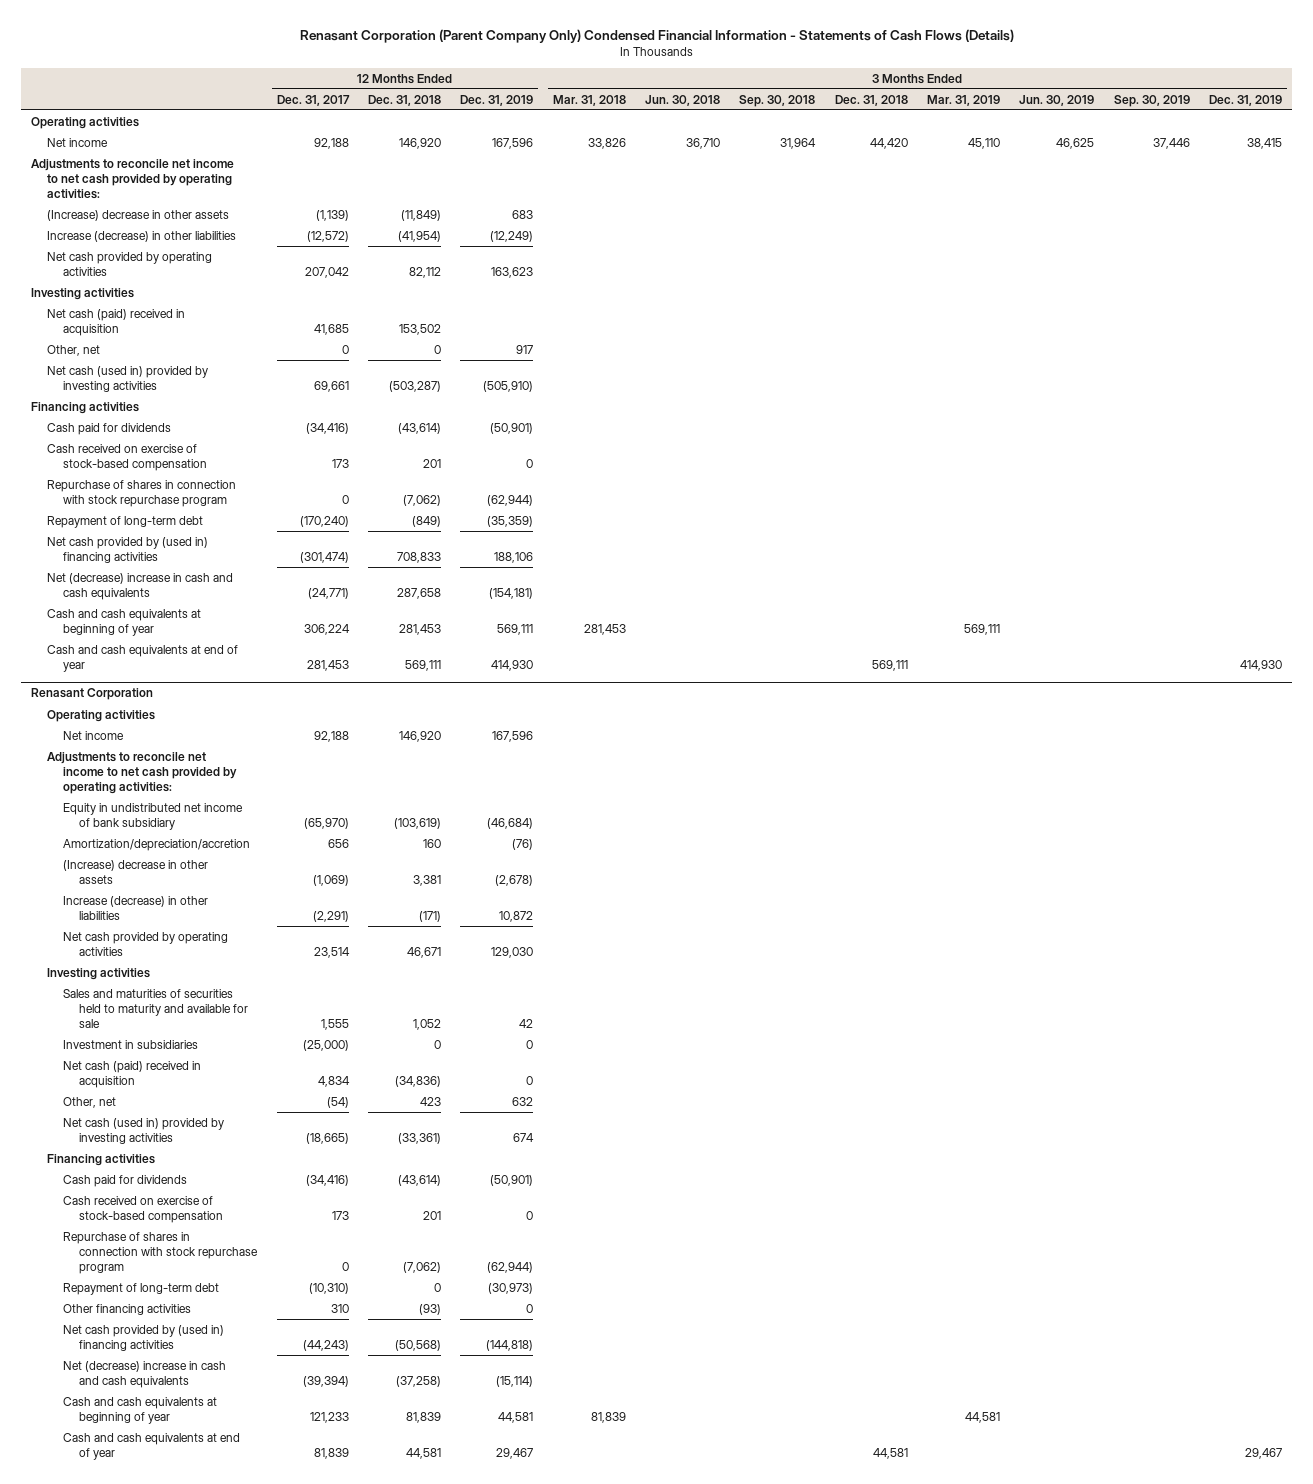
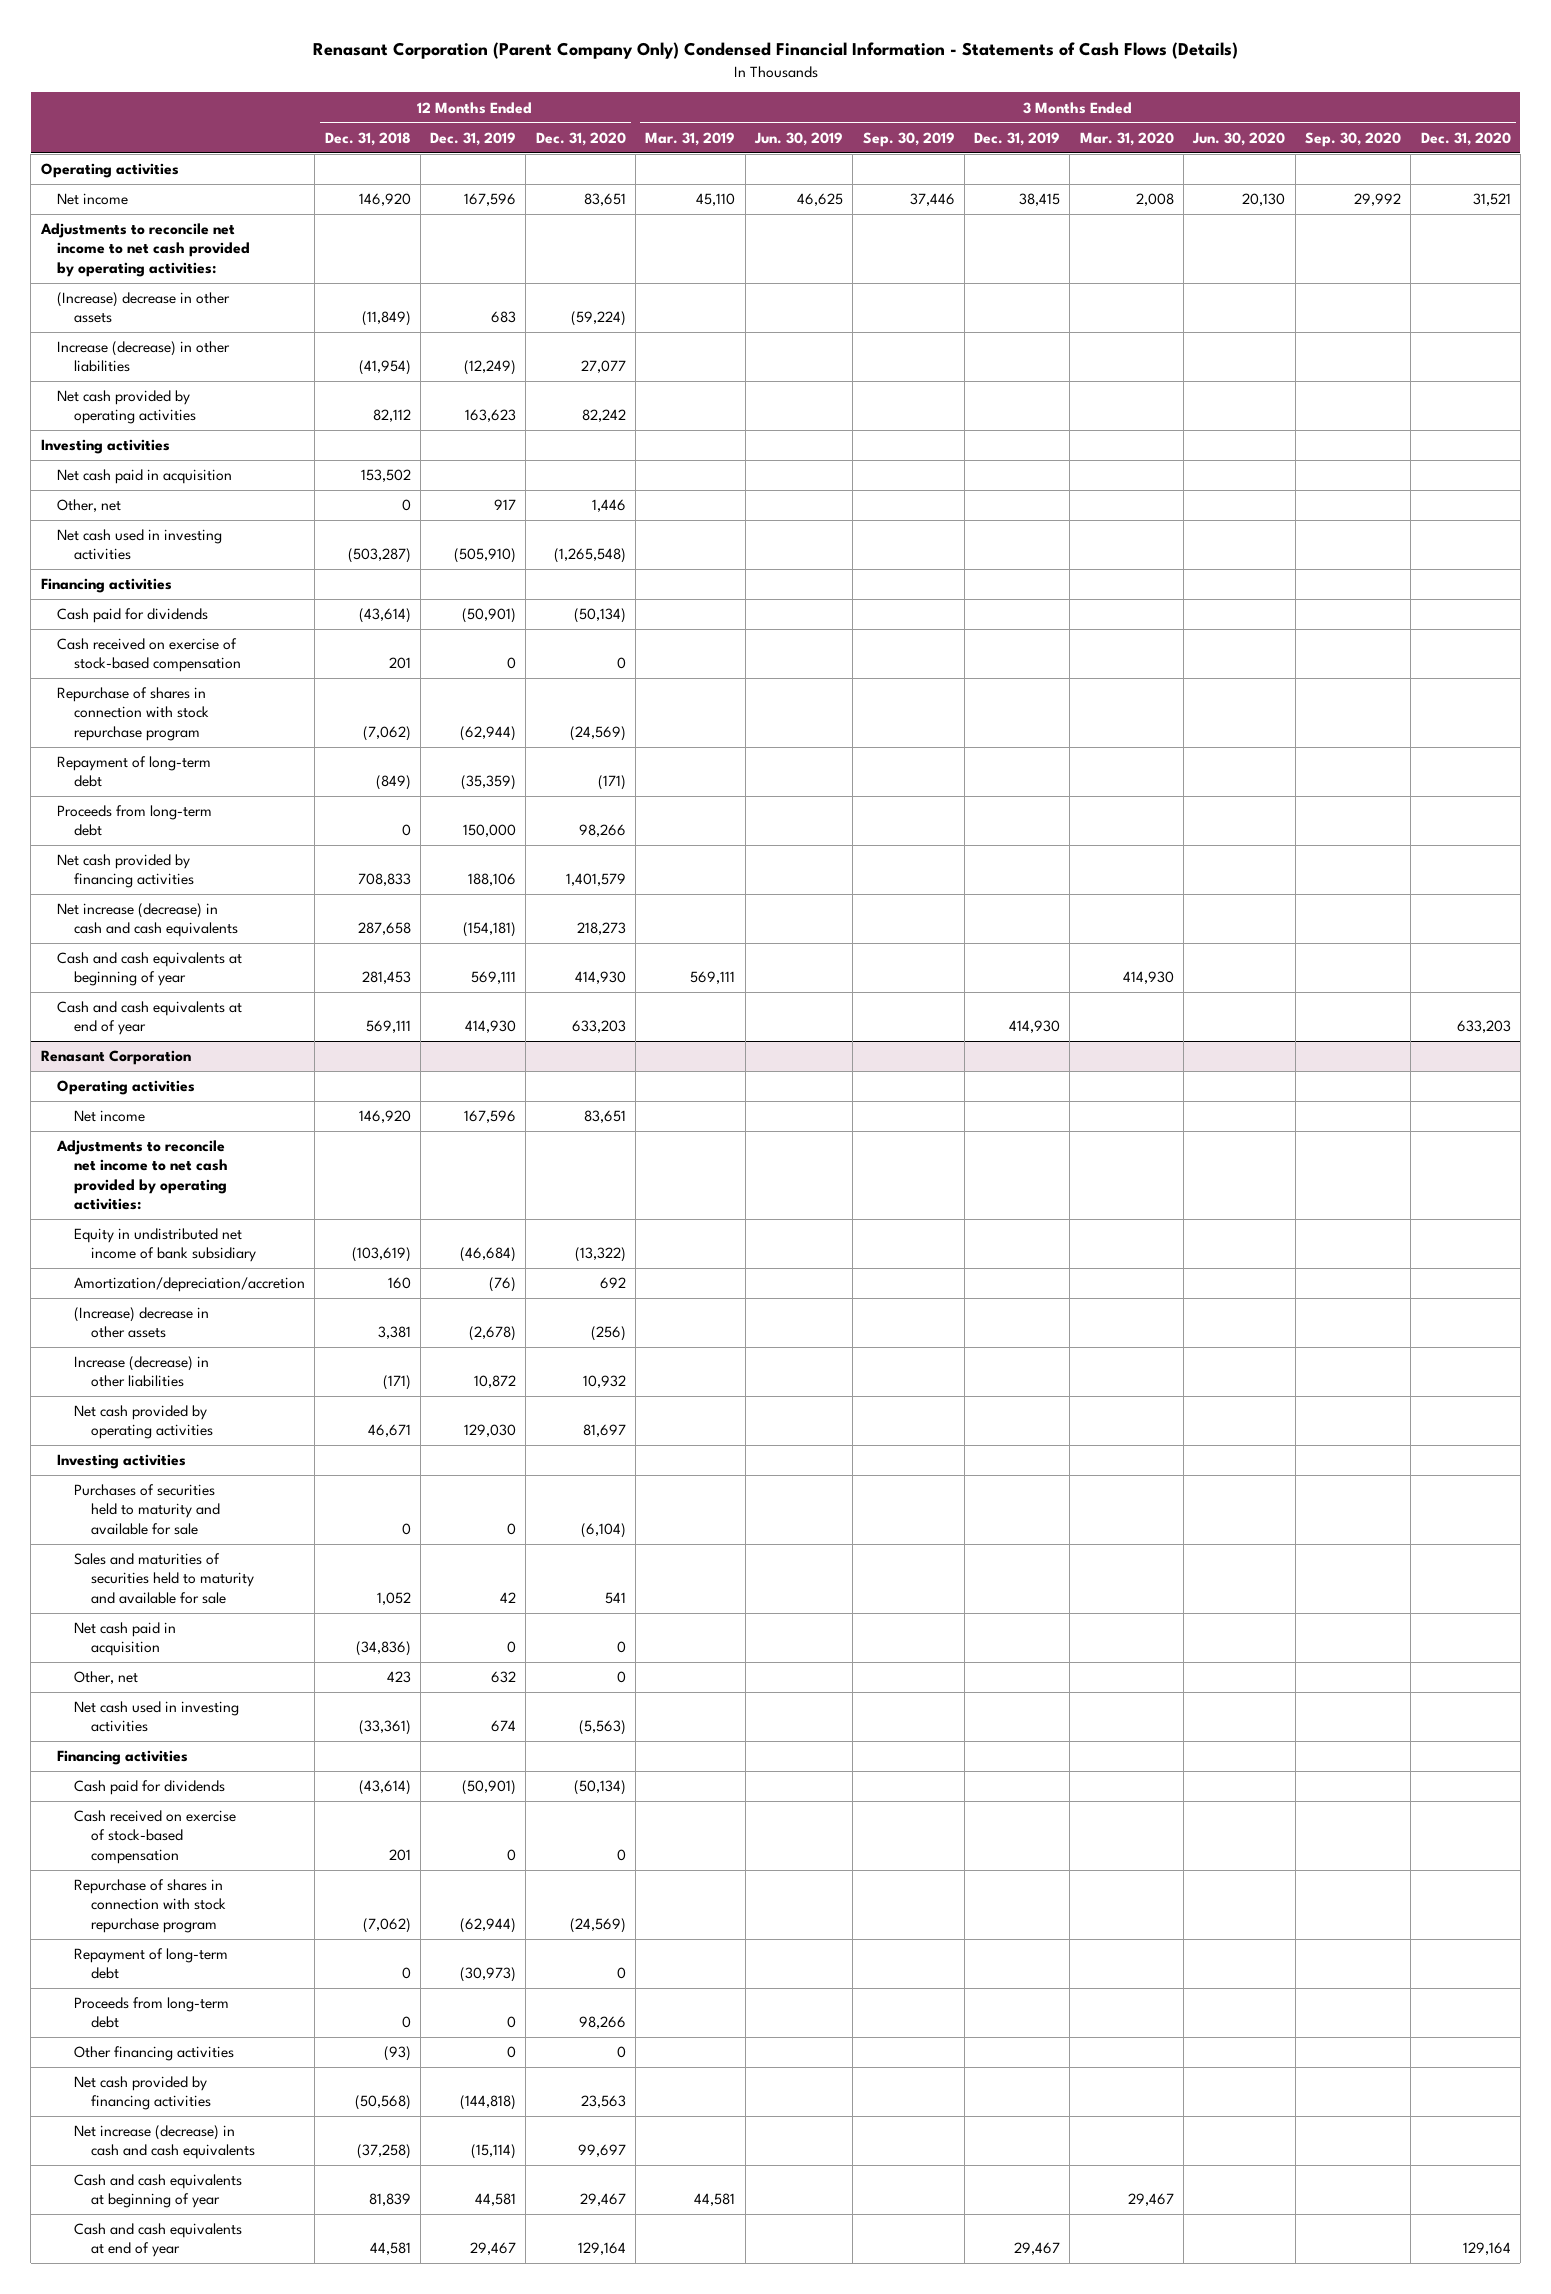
[276,94,350,106] Dec. 31, 2017 -> none
[552,94,626,106] Mar. 31, 2018 -> none
[645,94,721,106] Jun. 30, 2018 -> none
[739,94,816,107] Sep. 30, 2018 -> none
[834,94,908,106] Dec. 31, 2018 -> none
none -> [535,131,626,146] Dec. 31, 2020
none -> [1079,131,1174,146] Mar. 31, 2020
none -> [1192,131,1286,146] Jun. 30, 2020
none -> [1305,131,1402,147] Sep. 30, 2020
none -> [1420,131,1511,146] Dec. 31, 2020
[47,308,186,336] Net cash (paid) received in acquisition -> [57,469,233,485] Net cash paid in acquisition
[47,365,209,392] Net cash (used in) provided by investing activities -> [57,529,223,561] Net cash used in investing activities
none -> [57,805,213,837] Proceeds from long-term debt
[47,536,209,563] Net cash provided by (used in) financing activities -> [57,854,194,889] Net cash provided by financing activities
[47,572,234,600] Net (decrease) increase in cash and cash equivalents -> [57,903,238,938] Net increase (decrease) in cash and cash equivalents
none -> [73,1484,220,1535] Purchases of securities held to maturity and available for sale
[63,1039,199,1049] Investment in subsidiaries -> none
[63,1060,202,1088] Net cash (paid) received in acquisition -> [73,1622,176,1657] Net cash paid in acquisition
[63,1117,225,1144] Net cash (used in) provided by investing activities -> [73,1701,239,1733] Net cash used in investing activities
none -> [73,1997,229,2029] Proceeds from long-term debt
[63,1324,225,1351] Net cash provided by (used in) financing activities -> [73,2076,211,2111] Net cash provided by financing activities
[63,1360,227,1388] Net (decrease) increase in cash and cash equivalents -> [73,2125,255,2160] Net increase (decrease) in cash and cash equivalents

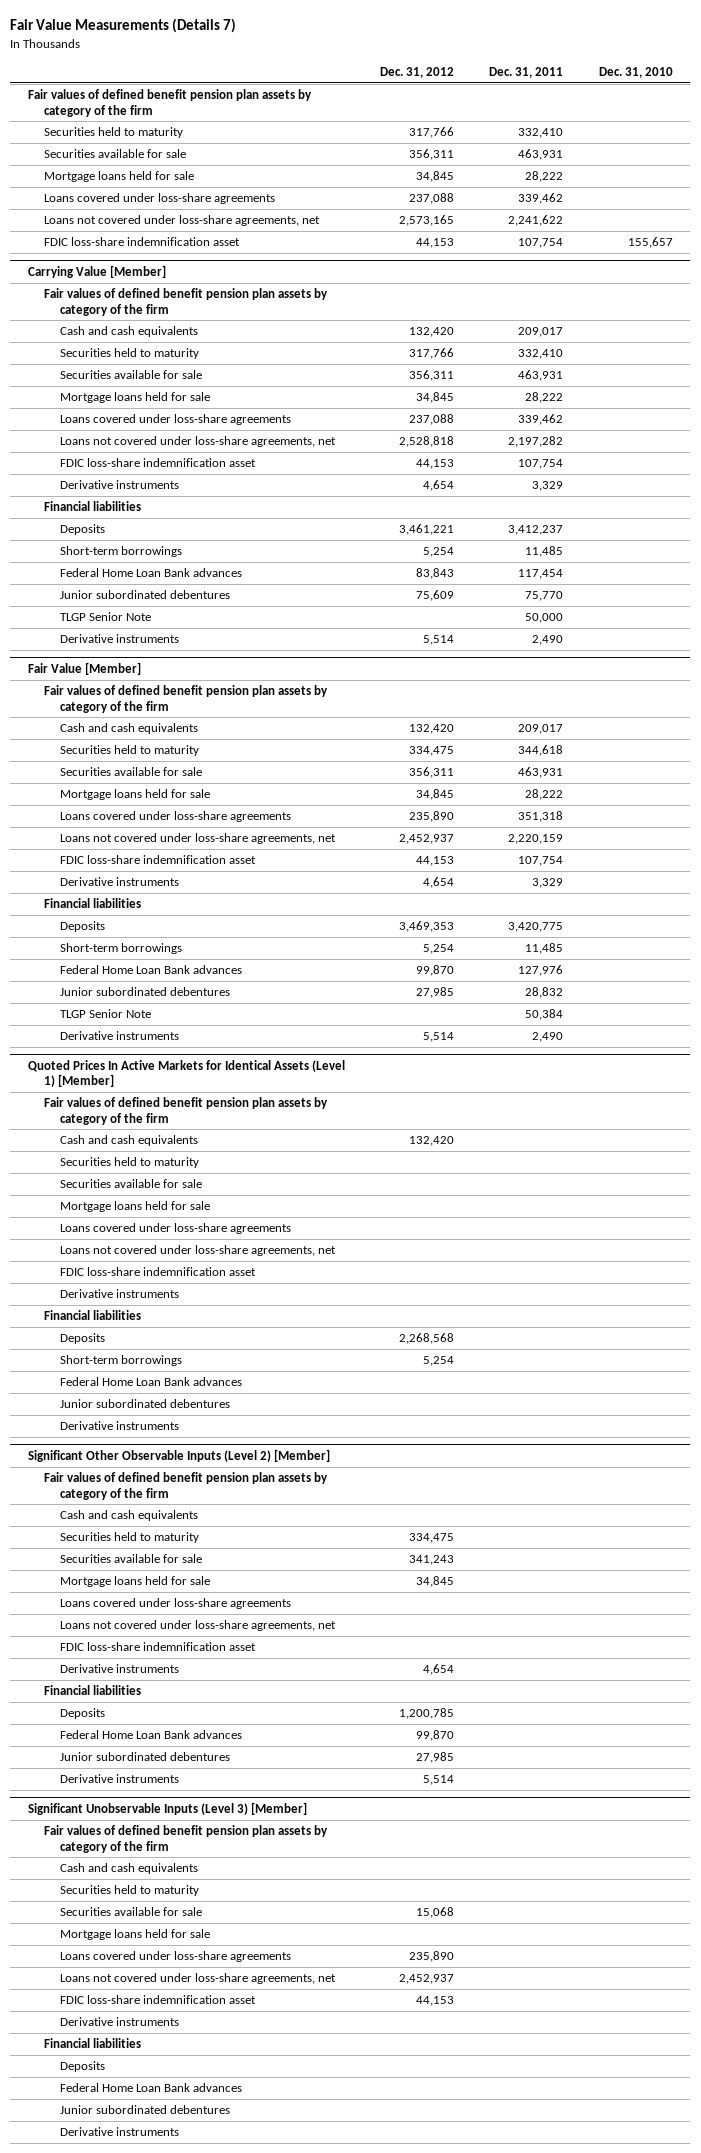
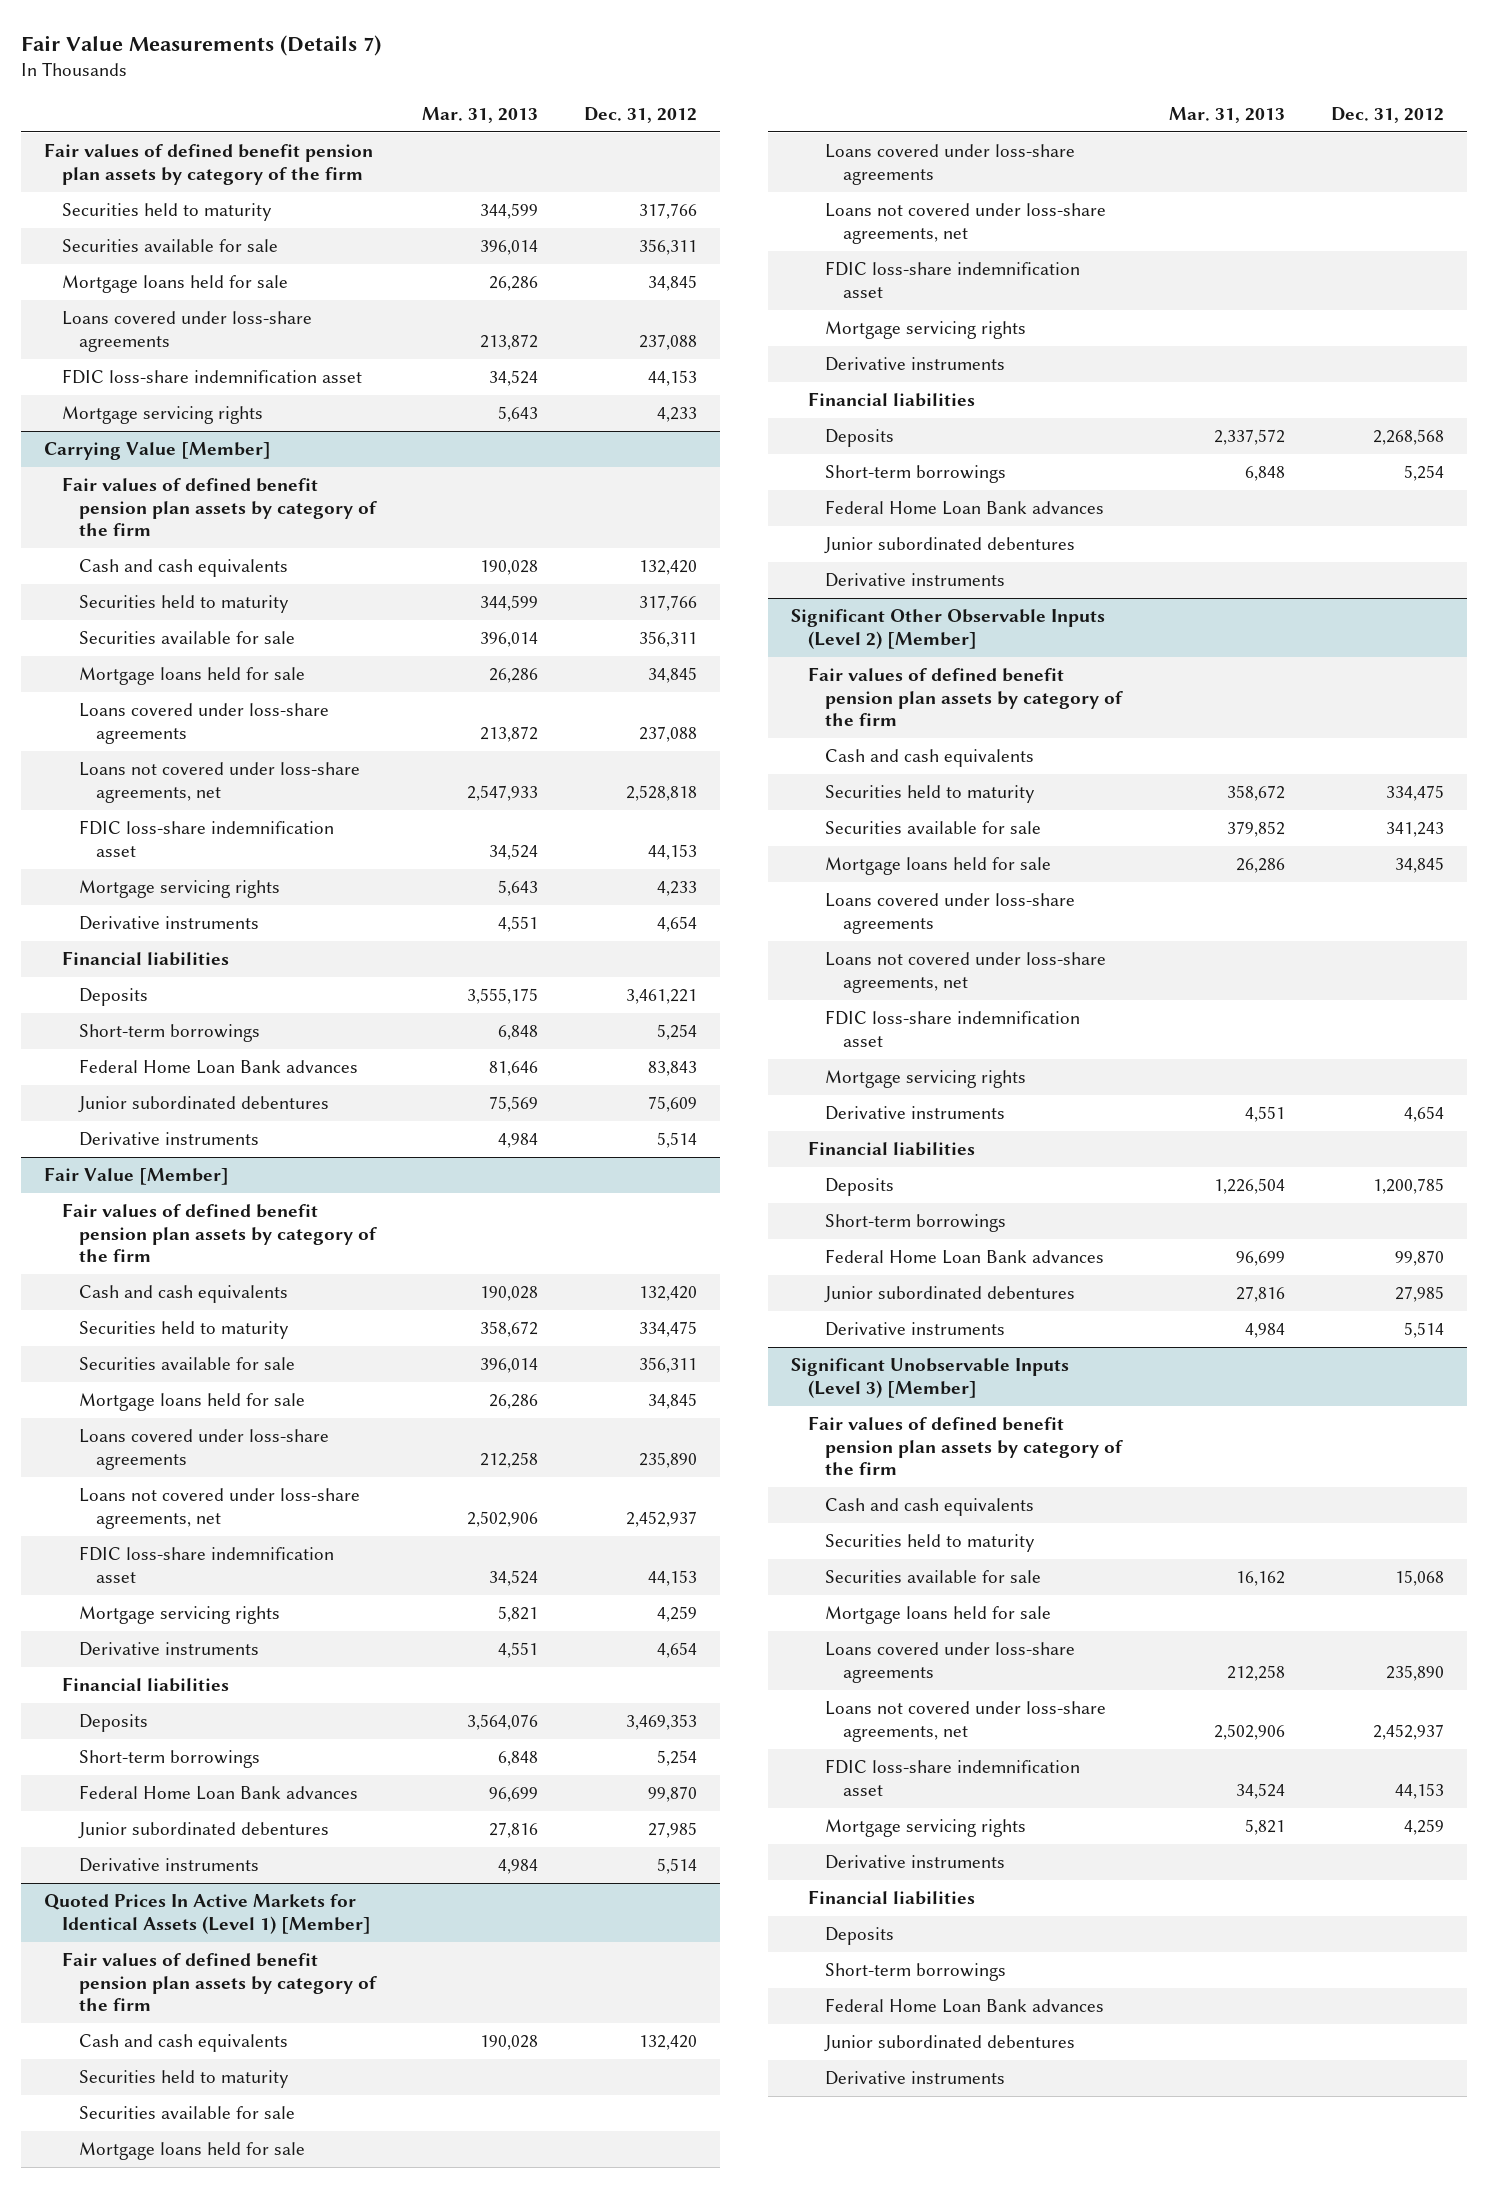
[489,66,564,78] Dec. 31, 2011 -> none
[598,66,673,78] Dec. 31, 2010 -> none
none -> [422,106,539,123] Mar. 31, 2013
[43,215,320,227] Loans not covered under loss-share agreements, net -> none
none -> [61,406,263,425] Mortgage servicing rights
none -> [78,880,280,899] Mortgage servicing rights
[59,612,151,622] TLGP Senior Note -> none
none -> [78,1606,280,1625] Mortgage servicing rights
[59,1009,151,1019] TLGP Senior Note -> none
none -> [825,321,1027,340] Mortgage servicing rights
none -> [825,1070,1027,1089] Mortgage servicing rights
none -> [825,1214,1007,1233] Short-term borrowings
none -> [825,1819,1027,1838] Mortgage servicing rights
none -> [825,1963,1007,1982] Short-term borrowings

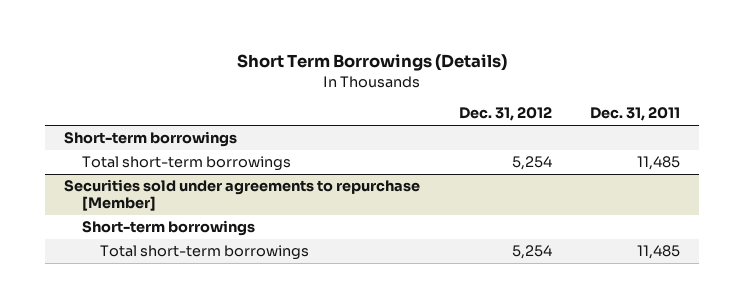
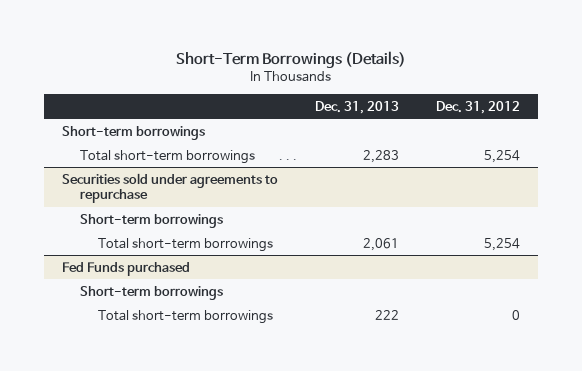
[237,54,508,72] Short Term Borrowings (Details) -> [176,51,407,69] Short-Term Borrowings (Details)
[590,107,681,122] Dec. 31, 2011 -> none
none -> [315,100,400,114] Dec. 31, 2013
[64,179,421,212] Securities sold under agreements to repurchase [Member] -> [62,172,279,204] Securities sold under agreements to repurchase
none -> [62,261,191,276] Fed Funds purchased
none -> [80,285,224,300] Short-term borrowings
none -> [97,309,273,324] Total short-term borrowings

